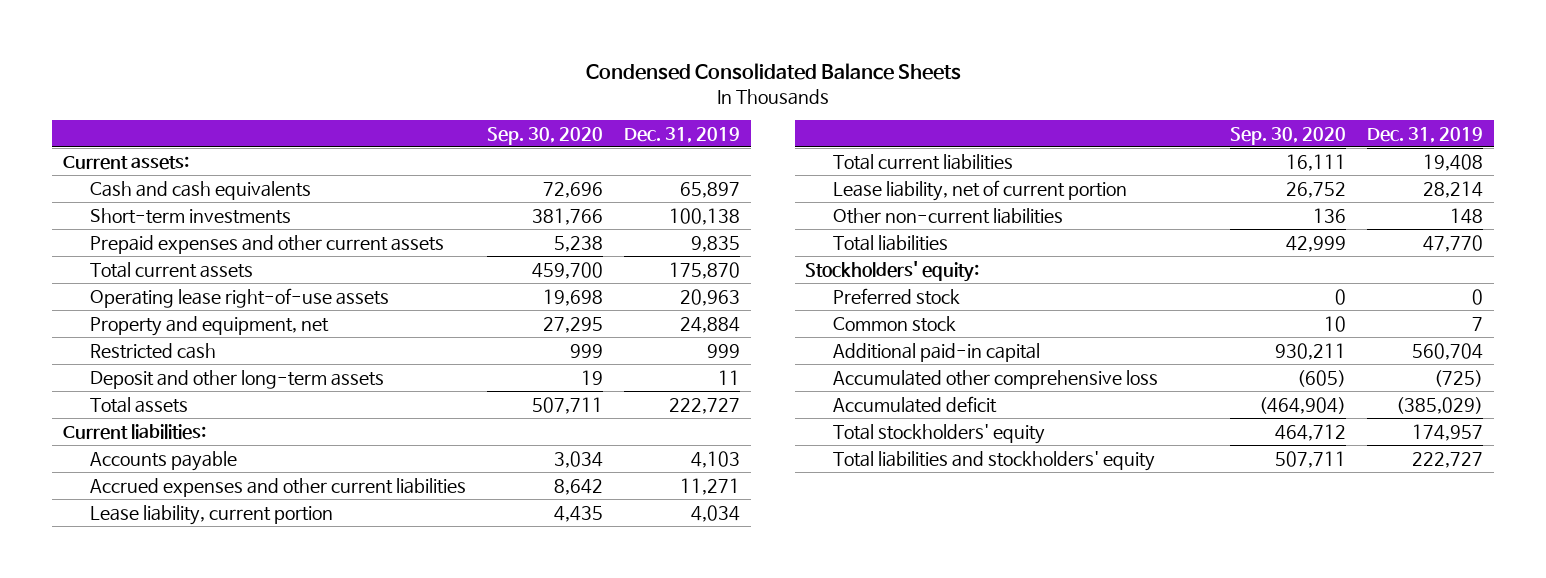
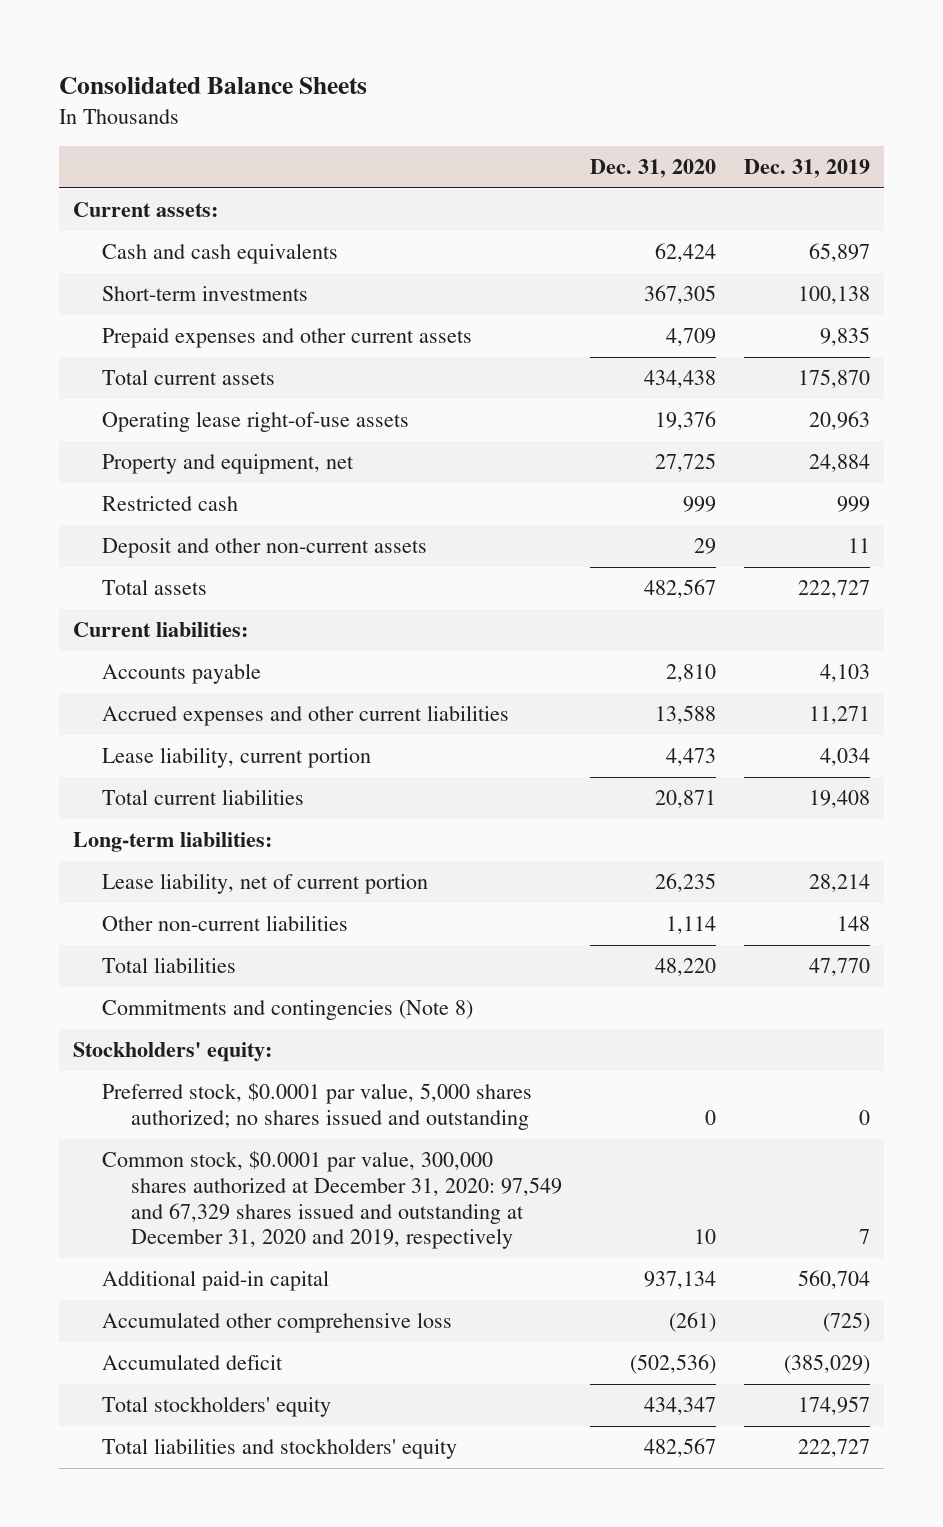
[585,63,961,81] Condensed Consolidated Balance Sheets -> [59,76,368,94] Consolidated Balance Sheets
[487,126,604,145] Sep. 30, 2020 -> none
none -> [589,158,716,178] Dec. 31, 2020
[90,369,385,389] Deposit and other long-term assets -> [102,538,428,559] Deposit and other non-current assets
none -> [73,832,273,853] Long-term liabilities:
none -> [102,1000,474,1021] Commitments and contingencies (Note 8)
[832,287,960,305] Preferred stock -> [102,1083,533,1130] Preferred stock, $0.0001 par value, 5,000 shares authorized; no shares issued and outstanding
[832,315,956,332] Common stock -> [102,1151,562,1250] Common stock, $0.0001 par value, 300,000 shares authorized at December 31, 2020: 97,549 and 67,329 shares issued and outstanding at December 31, 2020 and 2019, respectively

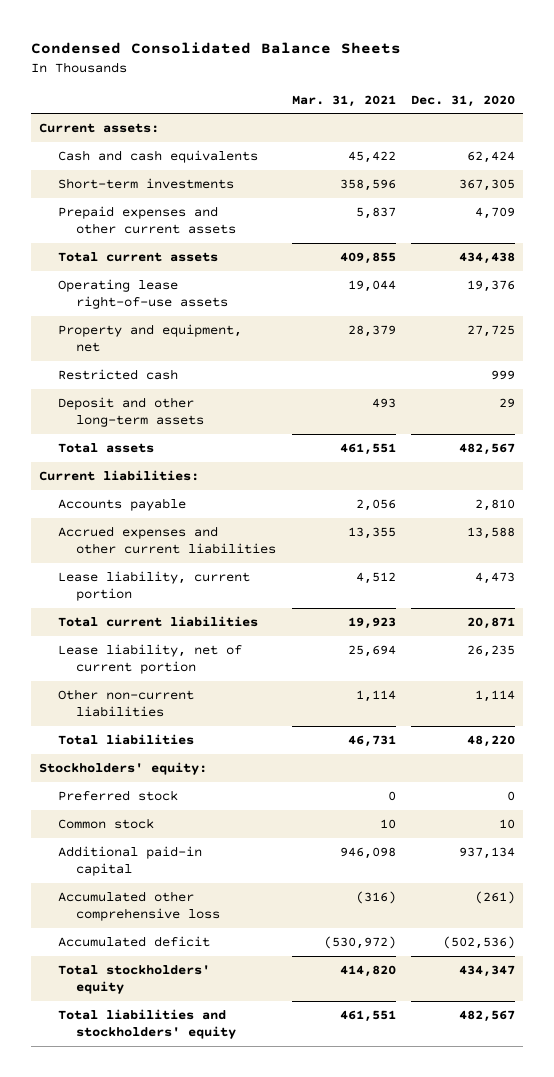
[59,76,368,94] Consolidated Balance Sheets -> [31,41,402,54] Condensed Consolidated Balance Sheets
[743,158,870,178] Dec. 31, 2019 -> none
none -> [291,94,396,107] Mar. 31, 2021
[102,538,428,559] Deposit and other non-current assets -> [57,397,204,428] Deposit and other long-term assets
[73,832,273,853] Long-term liabilities: -> none
[102,1000,474,1021] Commitments and contingencies (Note 8) -> none
[102,1083,533,1130] Preferred stock, $0.0001 par value, 5,000 shares authorized; no shares issued and outstanding -> [57,790,178,802] Preferred stock
[102,1151,562,1250] Common stock, $0.0001 par value, 300,000 shares authorized at December 31, 2020: 97,549 and 67,329 shares issued and outstanding at December 31, 2020 and 2019, respectively -> [57,818,154,830] Common stock

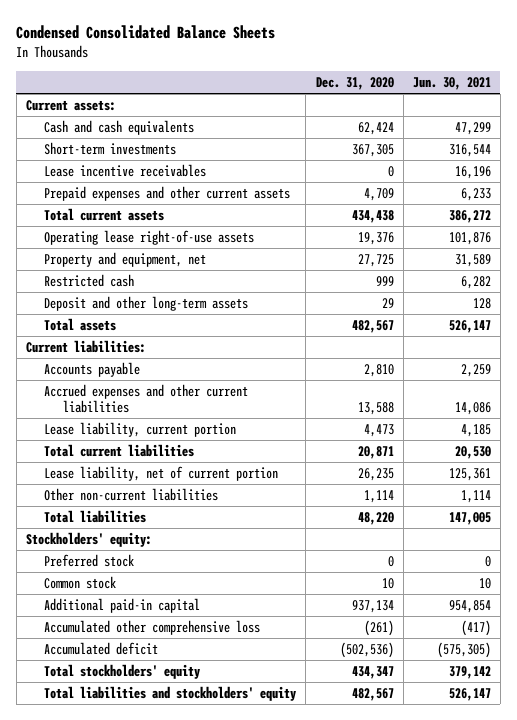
[291,94,396,107] Mar. 31, 2021 -> none
none -> [412,77,491,91] Jun. 30, 2021
none -> [44,163,207,177] Lease incentive receivables

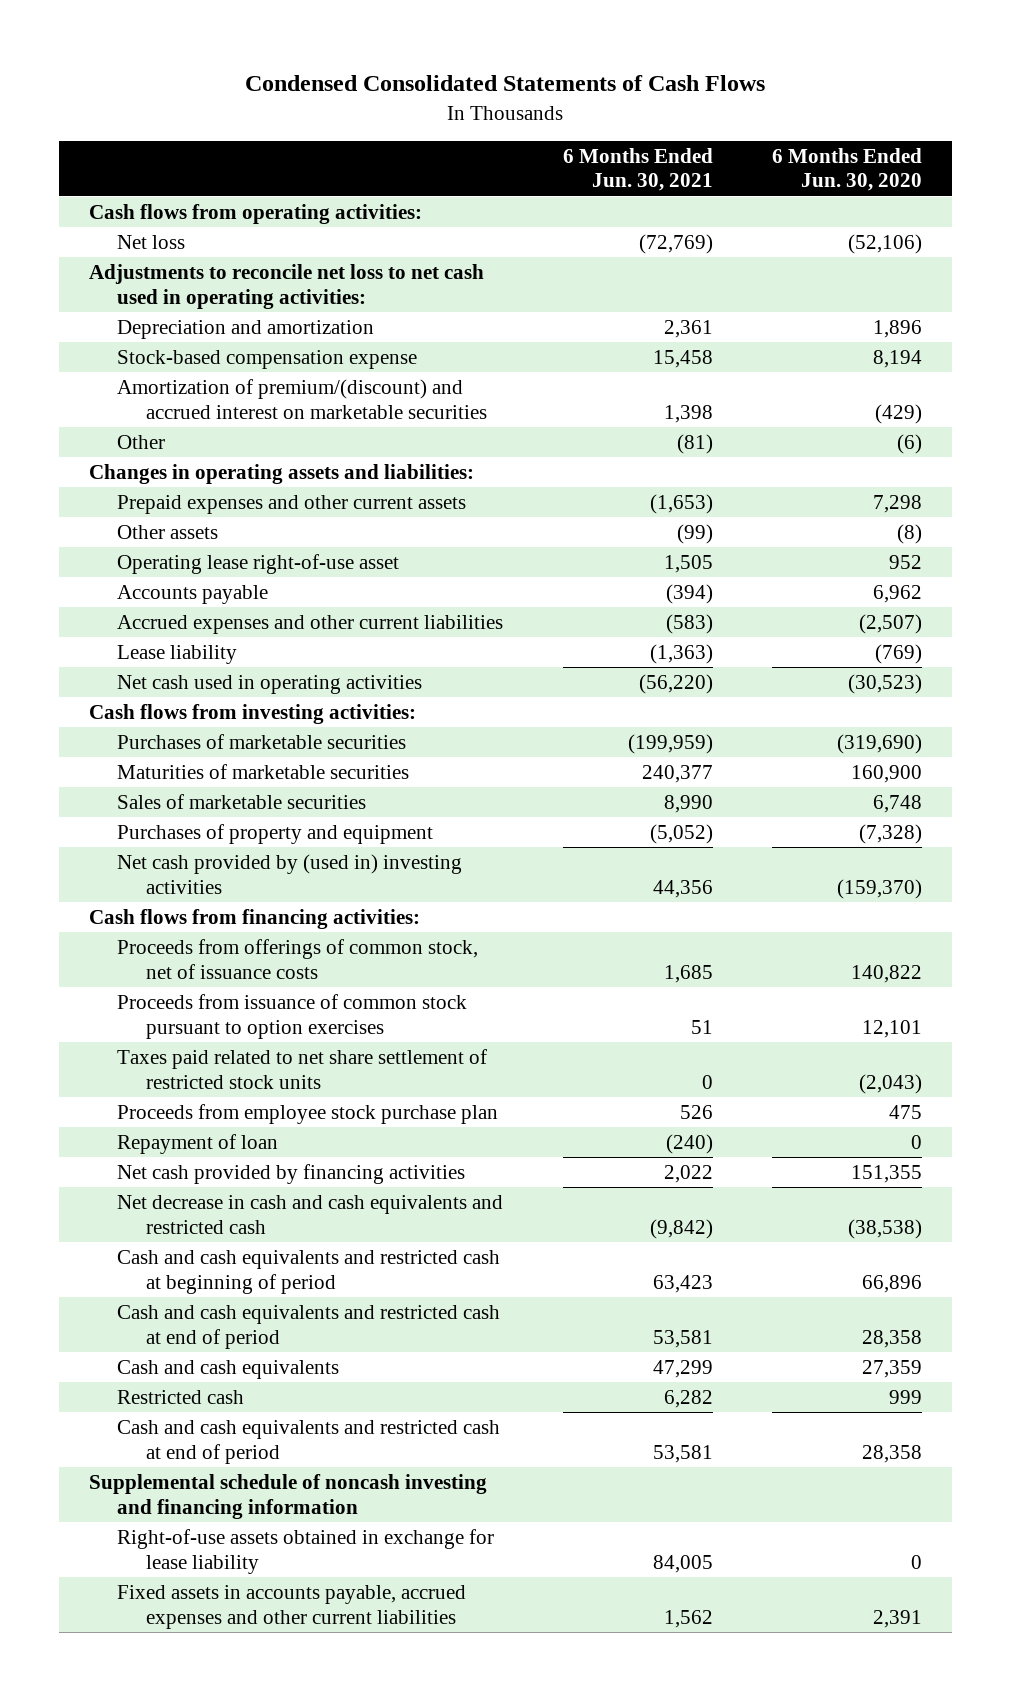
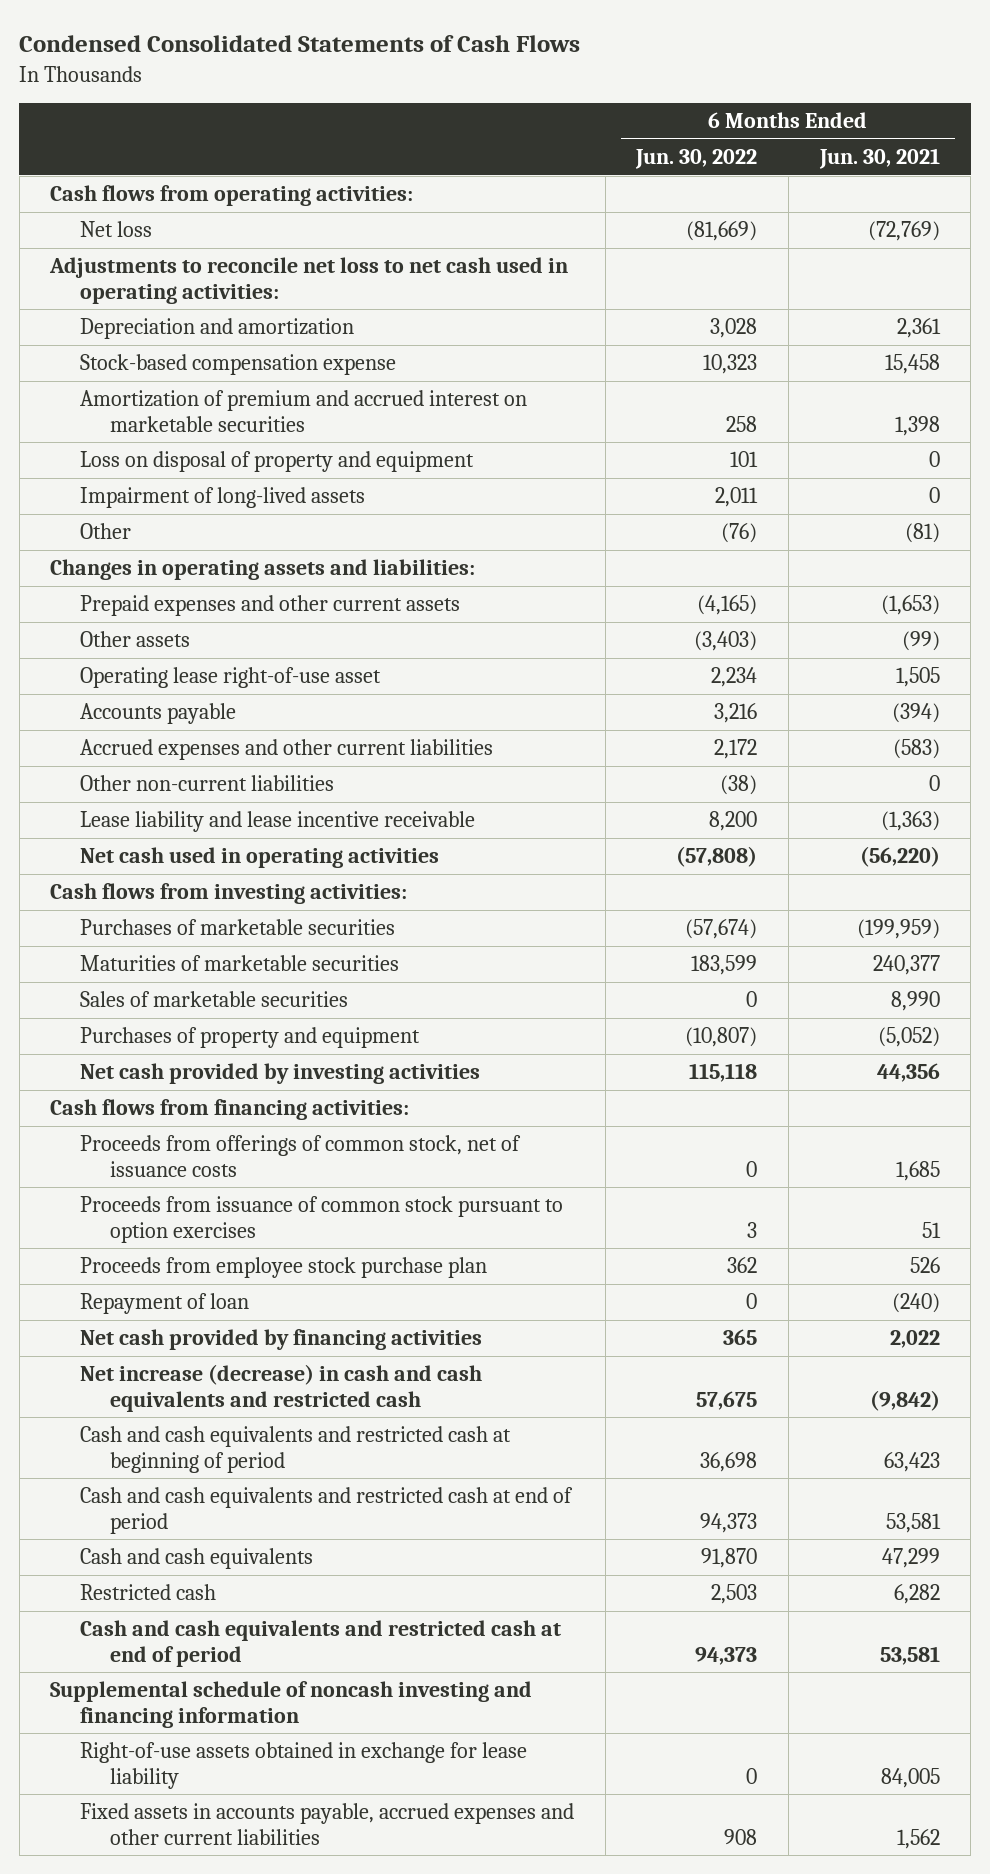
[772,147,923,192] 6 Months Ended Jun. 30, 2020 -> none
none -> [635,149,758,170] Jun. 30, 2022
[117,378,487,419] Amortization of premium/(discount) and accrued interest on marketable securities -> [80,390,528,432] Amortization of premium and accrued interest on marketable securities
none -> [80,451,475,473] Loss on disposal of property and equipment
none -> [80,487,366,509] Impairment of long-lived assets
none -> [80,775,335,792] Other non-current liabilities
[117,644,238,664] Lease liability -> [80,811,476,833] Lease liability and lease incentive receivable
[117,853,463,894] Net cash provided by (used in) investing activities -> [80,1063,481,1085] Net cash provided by investing activities
[117,1048,488,1089] Taxes paid related to net share settlement of restricted stock units -> none
[117,1194,504,1234] Net decrease in cash and cash equivalents and restricted cash -> [80,1364,483,1412] Net increase (decrease) in cash and cash equivalents and restricted cash

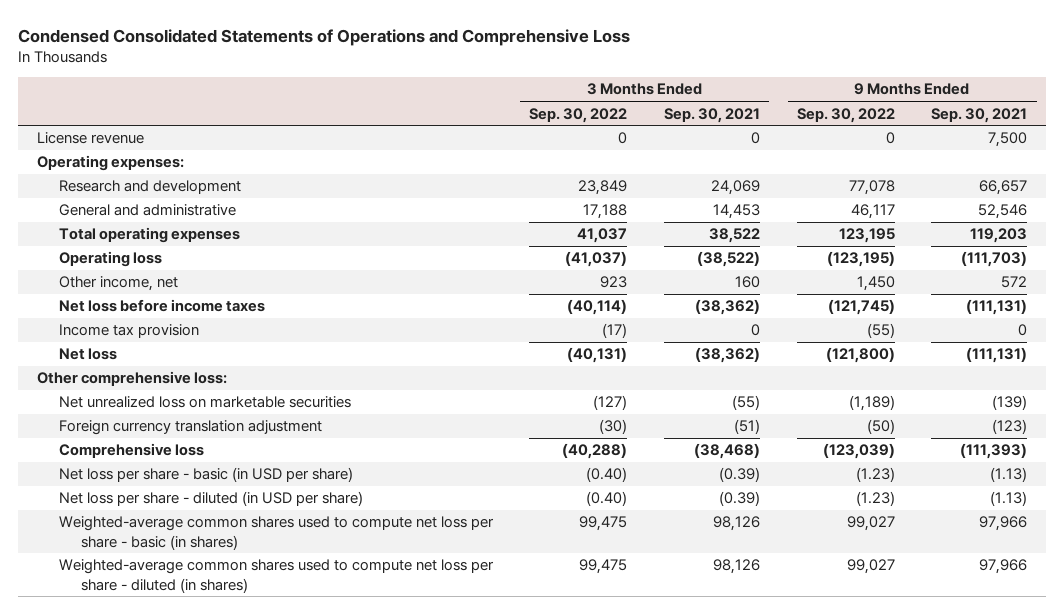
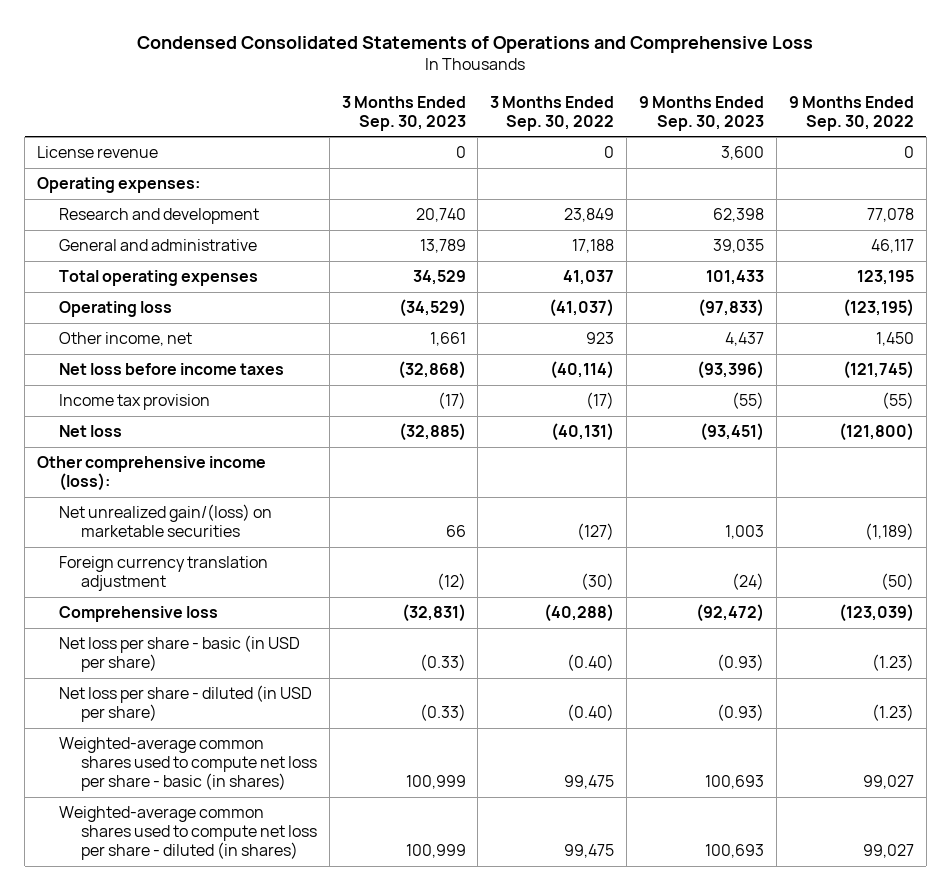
[664,107,761,123] Sep. 30, 2021 -> none
[931,107,1028,123] Sep. 30, 2021 -> none
none -> [341,95,466,131] 3 Months Ended Sep. 30, 2023
none -> [638,95,764,131] 9 Months Ended Sep. 30, 2023
[36,371,227,387] Other comprehensive loss: -> [37,456,267,492] Other comprehensive income (loss):
[58,396,351,409] Net unrealized loss on marketable securities -> [58,504,272,538] Net unrealized gain/(loss) on marketable securities

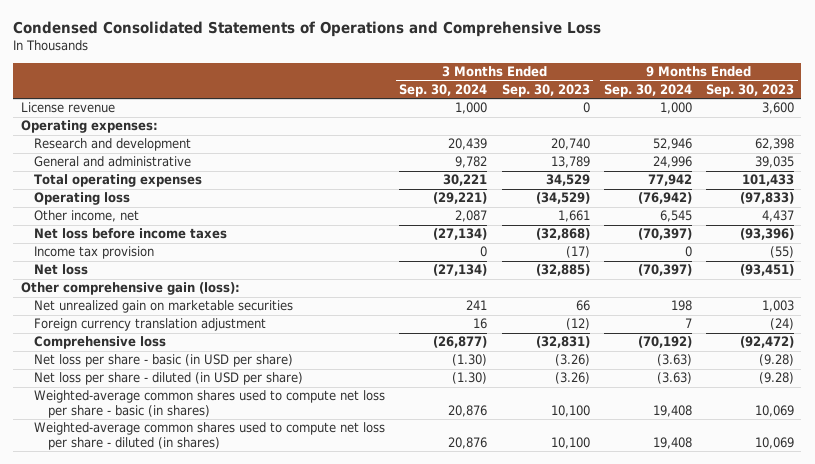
[490,95,615,131] 3 Months Ended Sep. 30, 2022 -> none
[788,95,914,131] 9 Months Ended Sep. 30, 2022 -> none
none -> [399,83,488,97] Sep. 30, 2024
none -> [603,83,692,97] Sep. 30, 2024
[37,456,267,492] Other comprehensive income (loss): -> [20,282,240,296] Other comprehensive gain (loss):
[58,504,272,538] Net unrealized gain/(loss) on marketable securities -> [34,300,294,314] Net unrealized gain on marketable securities
[419,654,466,672] (0.33) -> [554,354,590,367] (3.26)
[716,654,764,672] (0.93) -> [759,354,795,367] (9.28)
[419,704,466,722] (0.33) -> [554,372,590,385] (3.26)
[716,704,764,722] (0.93) -> [759,372,795,385] (9.28)
[405,775,466,790] 100,999 -> [550,405,590,418] 10,100
[704,775,764,790] 100,693 -> [755,405,795,418] 10,069
[405,844,466,859] 100,999 -> [550,437,590,450] 10,100
[704,844,764,859] 100,693 -> [755,437,795,450] 10,069

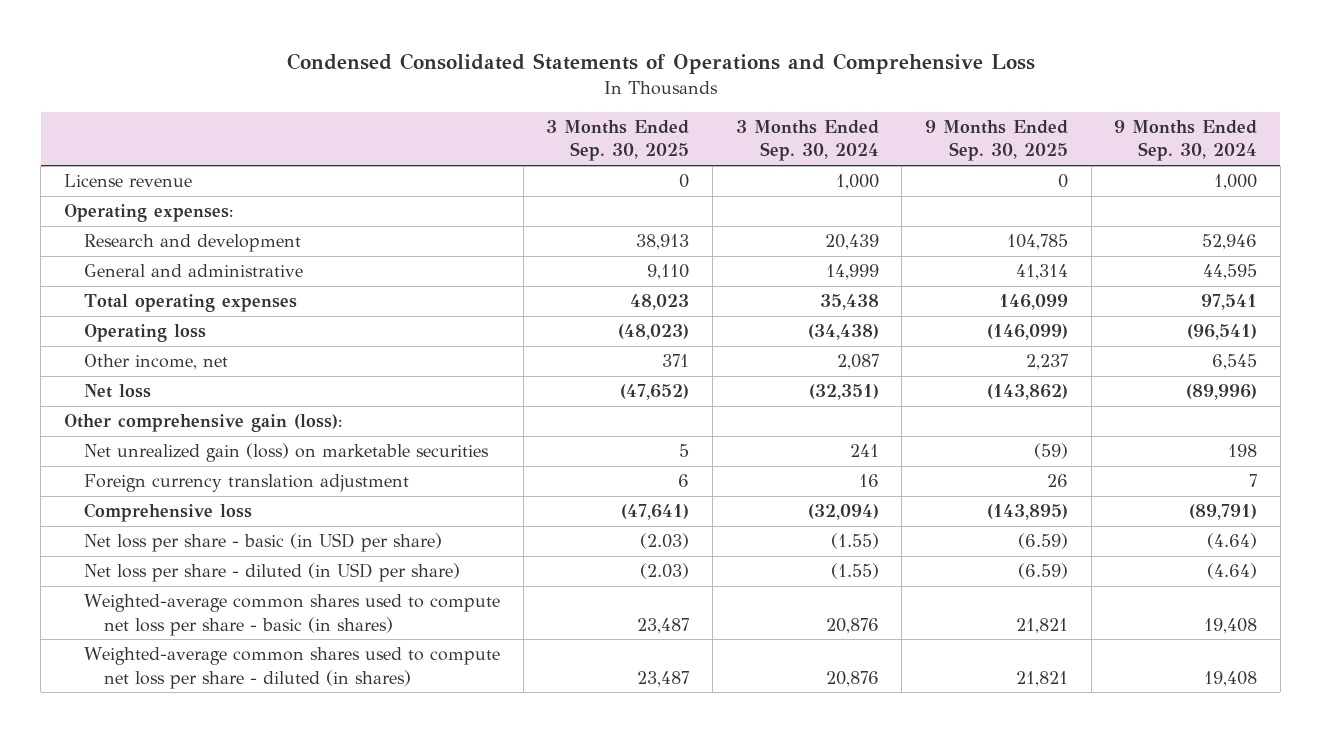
[501,83,590,97] Sep. 30, 2023 -> none
[706,83,795,97] Sep. 30, 2023 -> none
none -> [546,120,690,162] 3 Months Ended Sep. 30, 2025
none -> [924,120,1068,162] 9 Months Ended Sep. 30, 2025
[455,156,488,169] 9,782 -> [825,264,879,281] 14,999
[652,156,692,169] 24,996 -> [1203,264,1258,281] 44,595
[443,174,488,187] 30,221 -> [819,294,879,311] 35,438
[647,174,692,187] 77,942 -> [1201,294,1258,311] 97,541
[433,192,488,205] (29,221) -> [807,324,879,341] (34,438)
[637,192,692,205] (76,942) -> [1187,324,1258,341] (96,541)
[34,228,228,240] Net loss before income taxes -> none
[34,246,155,260] Income tax provision -> none
[433,264,488,277] (27,134) -> [808,384,879,401] (32,351)
[637,264,692,277] (70,397) -> [1186,384,1258,401] (89,996)
[34,300,294,314] Net unrealized gain on marketable securities -> [84,443,490,463] Net unrealized gain (loss) on marketable securities
[433,336,488,349] (26,877) -> [807,504,879,521] (32,094)
[637,336,692,349] (70,192) -> [1189,504,1258,521] (89,791)
[452,354,488,367] (1.30) -> [830,533,879,550] (1.55)
[656,354,692,367] (3.63) -> [1207,533,1258,550] (4.64)
[452,372,488,385] (1.30) -> [830,563,879,580] (1.55)
[656,372,692,385] (3.63) -> [1207,563,1258,580] (4.64)

